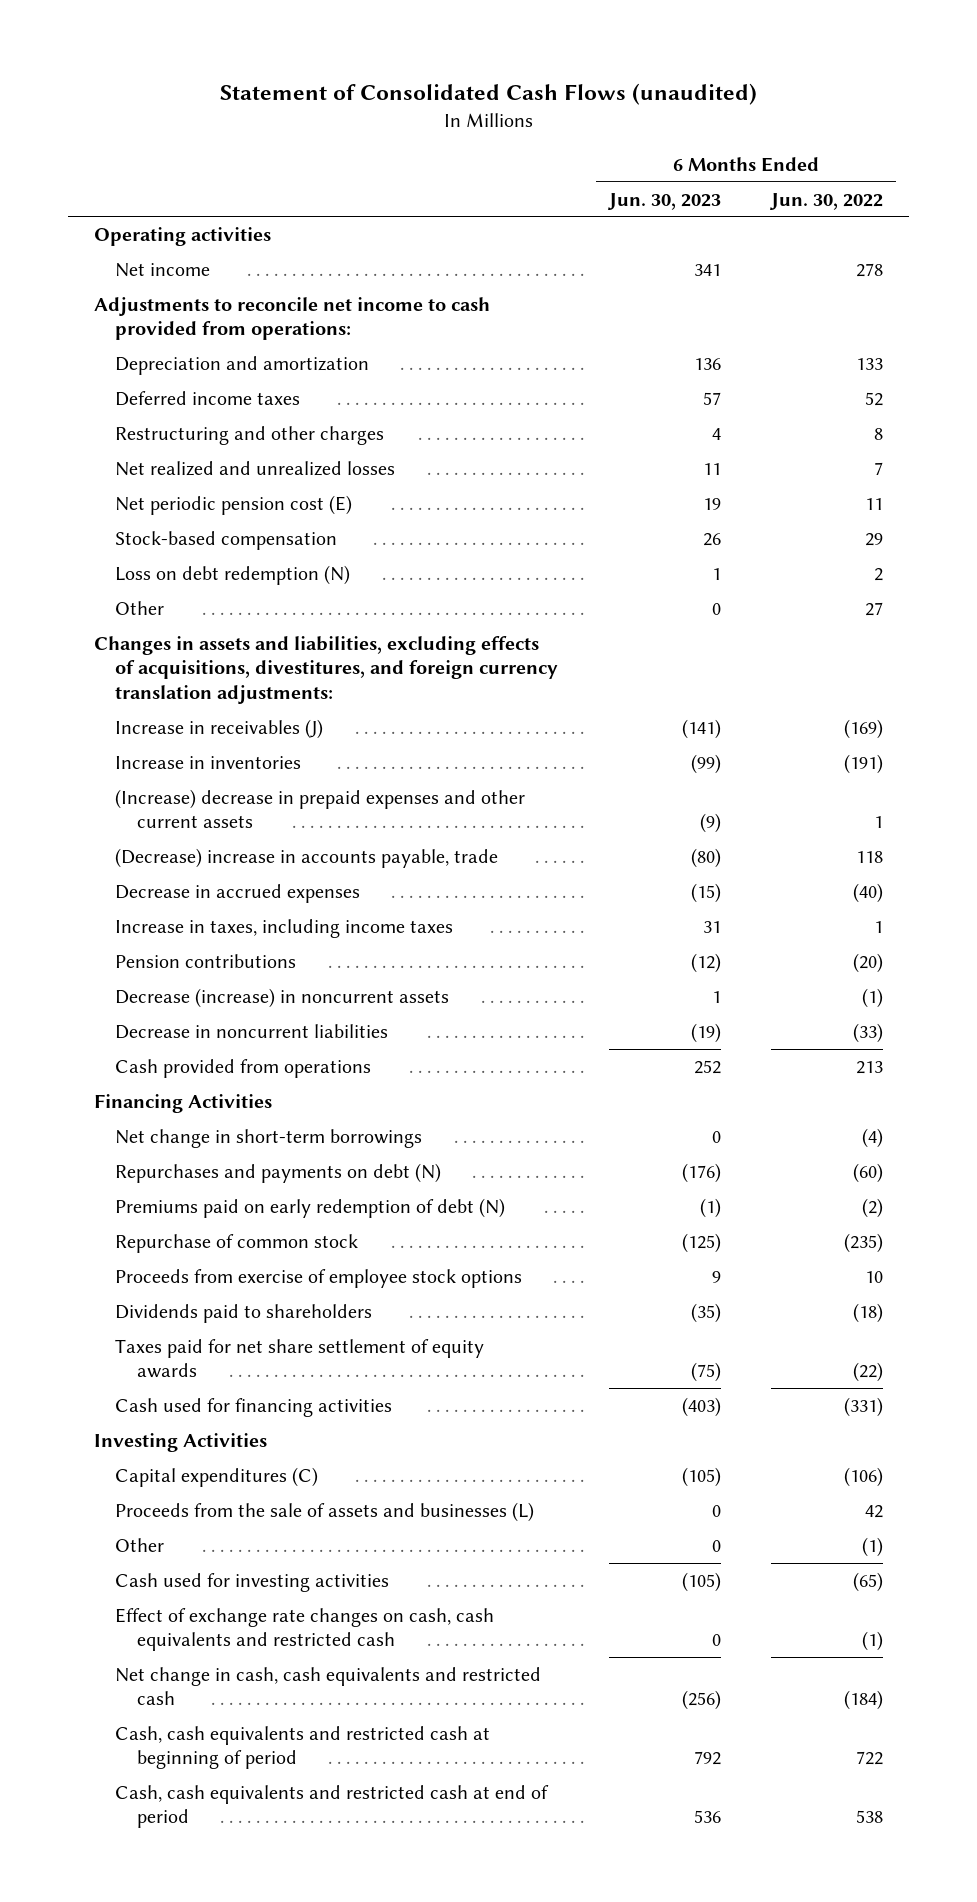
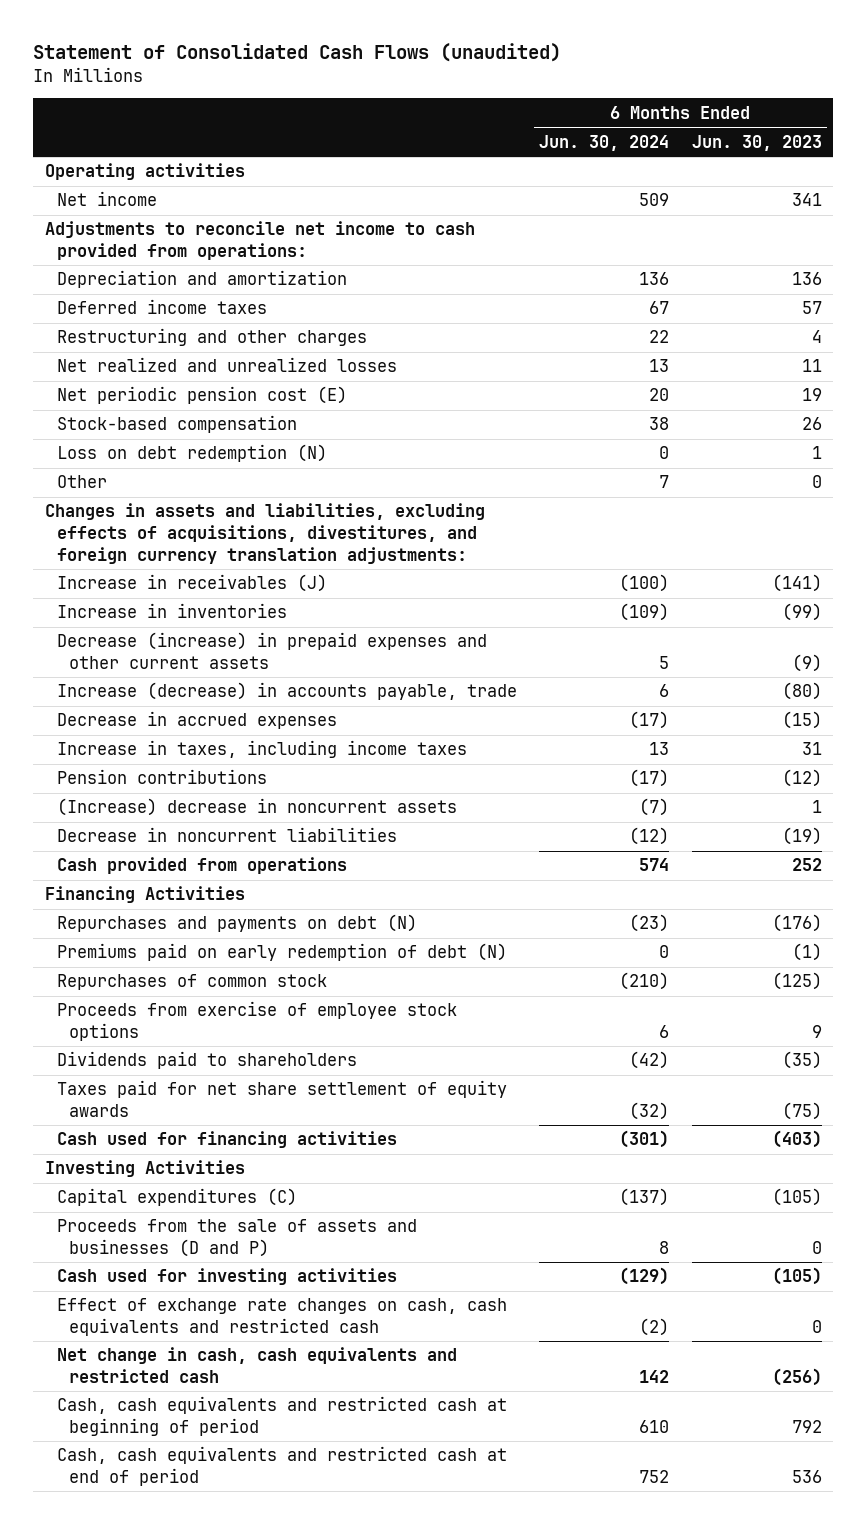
[769,192,884,210] Jun. 30, 2022 -> none
none -> [539,134,670,151] Jun. 30, 2024
[115,788,526,829] (Increase) decrease in prepaid expenses and other current assets -> [56,632,487,670] Decrease (increase) in prepaid expenses and other current assets
[115,847,499,868] (Decrease) increase in accounts payable, trade -> [56,682,517,701] Increase (decrease) in accounts payable, trade
[115,987,450,1008] Decrease (increase) in noncurrent assets -> [56,798,457,817] (Increase) decrease in noncurrent assets
[115,1128,423,1148] Net change in short-term borrowings -> none
[115,1233,359,1253] Repurchase of common stock -> [56,974,327,991] Repurchases of common stock
[115,1537,165,1552] Other -> none
[115,1501,535,1522] Proceeds from the sale of assets and businesses (L) -> [56,1219,417,1258] Proceeds from the sale of assets and businesses (D and P)

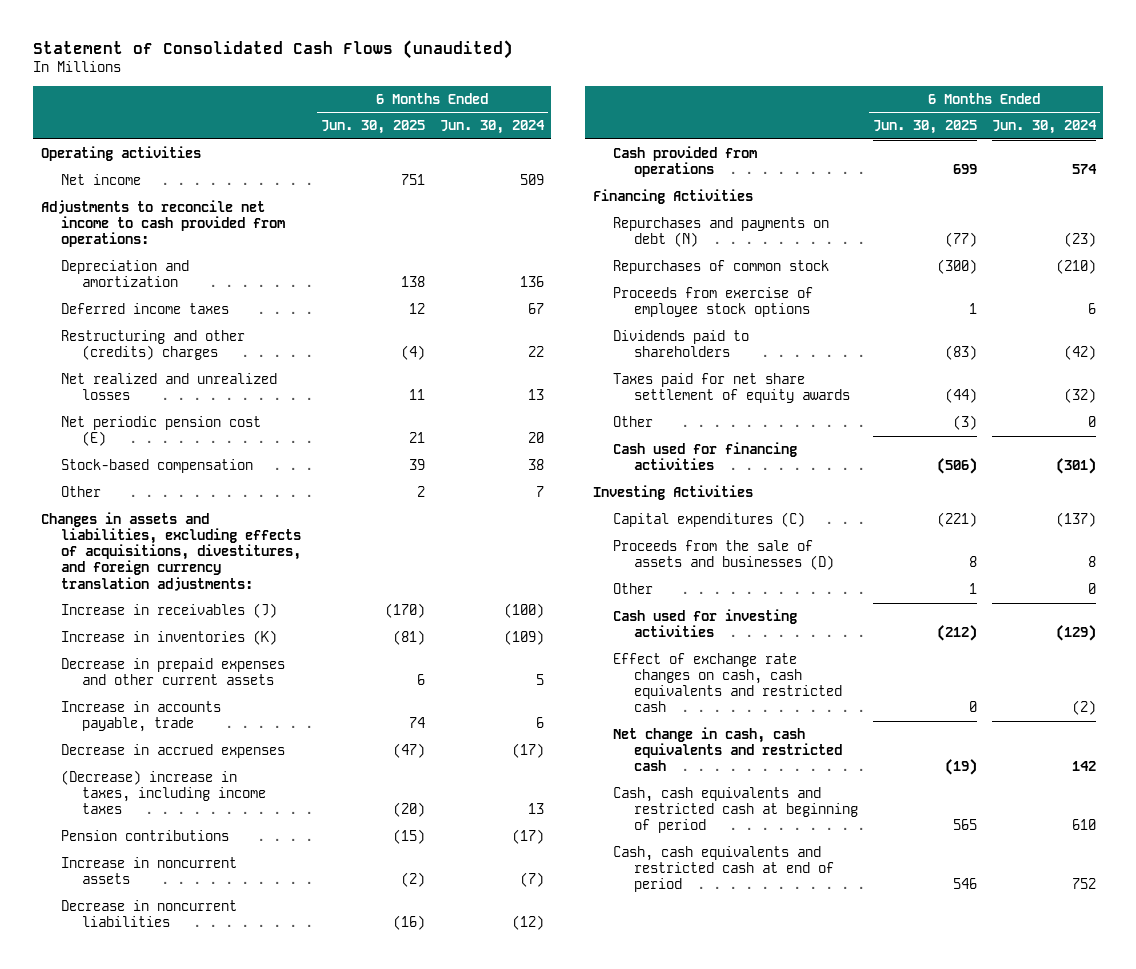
[691,134,822,151] Jun. 30, 2023 -> none
none -> [320,120,425,135] Jun. 30, 2025
[56,328,367,347] Restructuring and other charges -> [61,329,246,361] Restructuring and other (credits) charges
[56,444,327,463] Loss on debt redemption (N) -> none
[56,603,287,619] Increase in inventories -> [61,629,278,645] Increase in inventories (K)
[56,632,487,670] Decrease (increase) in prepaid expenses and other current assets -> [61,657,286,686] Decrease in prepaid expenses and other current assets
[56,682,517,701] Increase (decrease) in accounts payable, trade -> [61,700,222,733] Increase in accounts payable, trade
[56,740,467,759] Increase in taxes, including income taxes -> [61,769,266,815] (Decrease) increase in taxes, including income taxes
[56,798,457,817] (Increase) decrease in noncurrent assets -> [61,856,238,885] Increase in noncurrent assets
[56,943,507,962] Premiums paid on early redemption of debt (N) -> none
none -> [613,415,654,427] Other
[56,1219,417,1258] Proceeds from the sale of assets and businesses (D and P) -> [613,539,834,571] Proceeds from the sale of assets and businesses (D)
none -> [613,582,654,594] Other

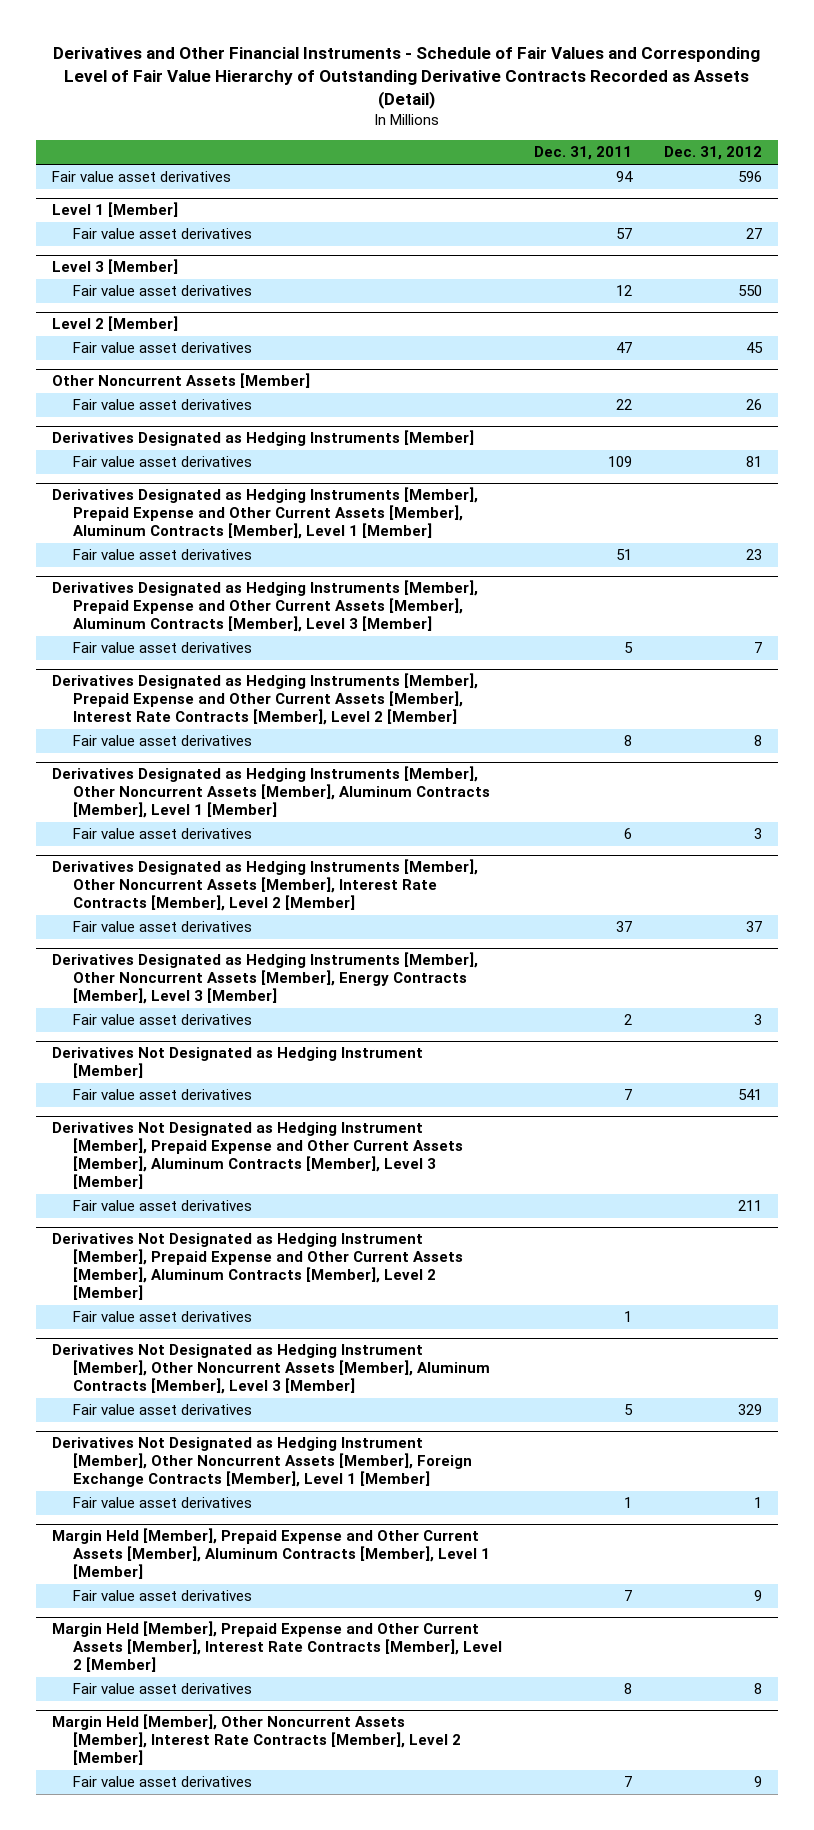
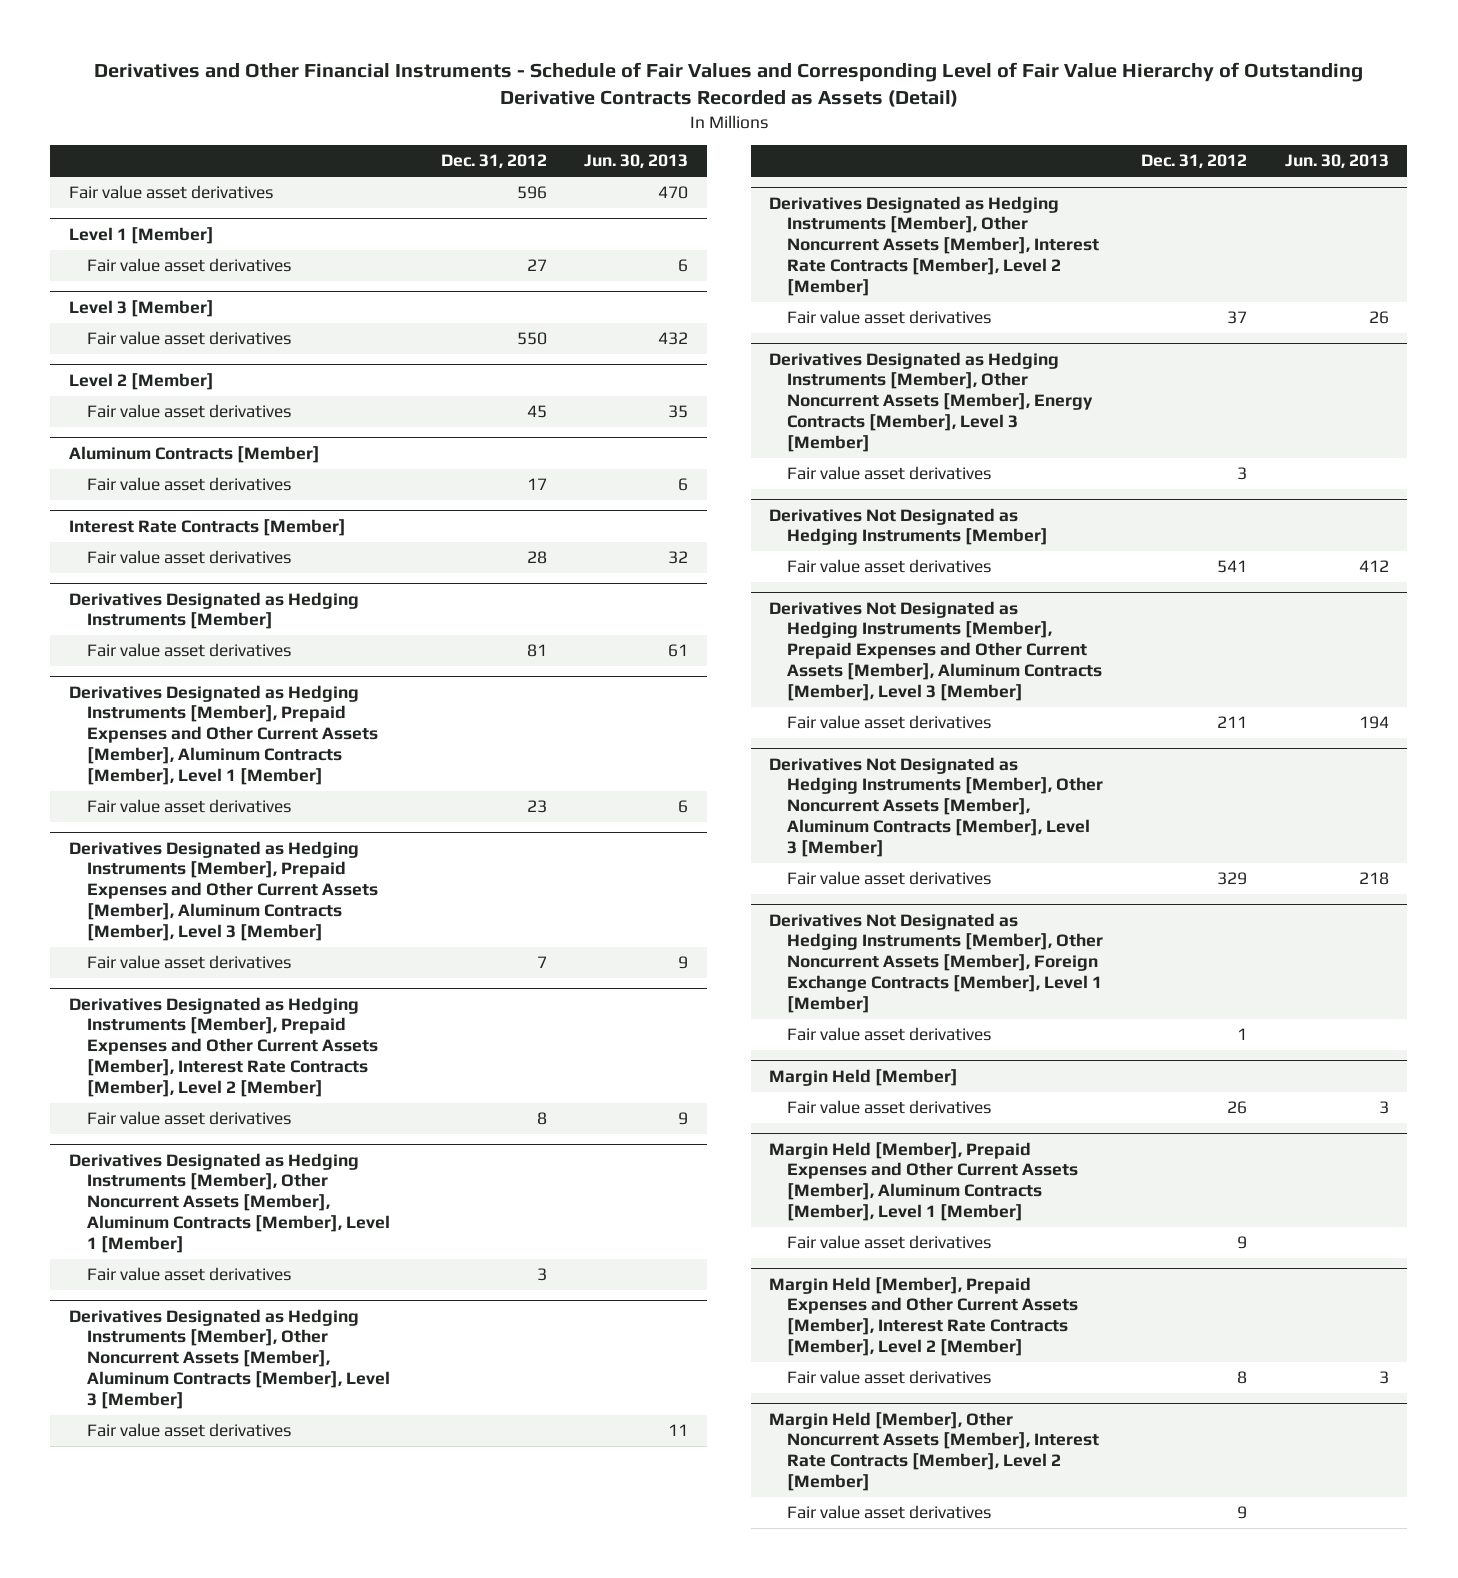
[534,146,633,161] Dec. 31, 2011 -> none
none -> [584,154,689,169] Jun. 30, 2013
[51,373,310,389] Other Noncurrent Assets [Member] -> none
none -> [69,445,321,463] Aluminum Contracts [Member]
[746,399,763,411] 26 -> [526,478,547,491] 17
none -> [69,518,347,536] Interest Rate Contracts [Member]
none -> [87,550,292,565] Fair value asset derivatives
[51,487,478,540] Derivatives Designated as Hedging Instruments [Member], Prepaid Expense and Other Current Assets [Member], Aluminum Contracts [Member], Level 1 [Member] -> [69,684,379,785] Derivatives Designated as Hedging Instruments [Member], Prepaid Expenses and Other Current Assets [Member], Aluminum Contracts [Member], Level 1 [Member]
[51,580,478,633] Derivatives Designated as Hedging Instruments [Member], Prepaid Expense and Other Current Assets [Member], Aluminum Contracts [Member], Level 3 [Member] -> [69,840,379,941] Derivatives Designated as Hedging Instruments [Member], Prepaid Expenses and Other Current Assets [Member], Aluminum Contracts [Member], Level 3 [Member]
[51,673,478,726] Derivatives Designated as Hedging Instruments [Member], Prepaid Expense and Other Current Assets [Member], Interest Rate Contracts [Member], Level 2 [Member] -> [69,996,379,1097] Derivatives Designated as Hedging Instruments [Member], Prepaid Expenses and Other Current Assets [Member], Interest Rate Contracts [Member], Level 2 [Member]
none -> [69,1308,391,1409] Derivatives Designated as Hedging Instruments [Member], Other Noncurrent Assets [Member], Aluminum Contracts [Member], Level 3 [Member]
none -> [87,1423,292,1438] Fair value asset derivatives
[51,1047,423,1079] Derivatives Not Designated as Hedging Instrument [Member] -> [769,507,1049,546] Derivatives Not Designated as Hedging Instruments [Member]
[51,1122,464,1190] Derivatives Not Designated as Hedging Instrument [Member], Prepaid Expense and Other Current Assets [Member], Aluminum Contracts [Member], Level 3 [Member] -> [769,600,1103,701] Derivatives Not Designated as Hedging Instruments [Member], Prepaid Expenses and Other Current Assets [Member], Aluminum Contracts [Member], Level 3 [Member]
[51,1233,464,1301] Derivatives Not Designated as Hedging Instrument [Member], Prepaid Expense and Other Current Assets [Member], Aluminum Contracts [Member], Level 2 [Member] -> none
[73,1311,253,1323] Fair value asset derivatives -> none
[51,1344,491,1395] Derivatives Not Designated as Hedging Instrument [Member], Other Noncurrent Assets [Member], Aluminum Contracts [Member], Level 3 [Member] -> [769,756,1104,857] Derivatives Not Designated as Hedging Instruments [Member], Other Noncurrent Assets [Member], Aluminum Contracts [Member], Level 3 [Member]
[51,1437,473,1488] Derivatives Not Designated as Hedging Instrument [Member], Other Noncurrent Assets [Member], Foreign Exchange Contracts [Member], Level 1 [Member] -> [769,912,1104,1013] Derivatives Not Designated as Hedging Instruments [Member], Other Noncurrent Assets [Member], Foreign Exchange Contracts [Member], Level 1 [Member]
none -> [769,1068,959,1086] Margin Held [Member]
none -> [787,1100,992,1115] Fair value asset derivatives
[51,1528,491,1580] Margin Held [Member], Prepaid Expense and Other Current Assets [Member], Aluminum Contracts [Member], Level 1 [Member] -> [769,1141,1079,1222] Margin Held [Member], Prepaid Expenses and Other Current Assets [Member], Aluminum Contracts [Member], Level 1 [Member]
[51,1621,503,1673] Margin Held [Member], Prepaid Expense and Other Current Assets [Member], Interest Rate Contracts [Member], Level 2 [Member] -> [769,1276,1079,1357] Margin Held [Member], Prepaid Expenses and Other Current Assets [Member], Interest Rate Contracts [Member], Level 2 [Member]

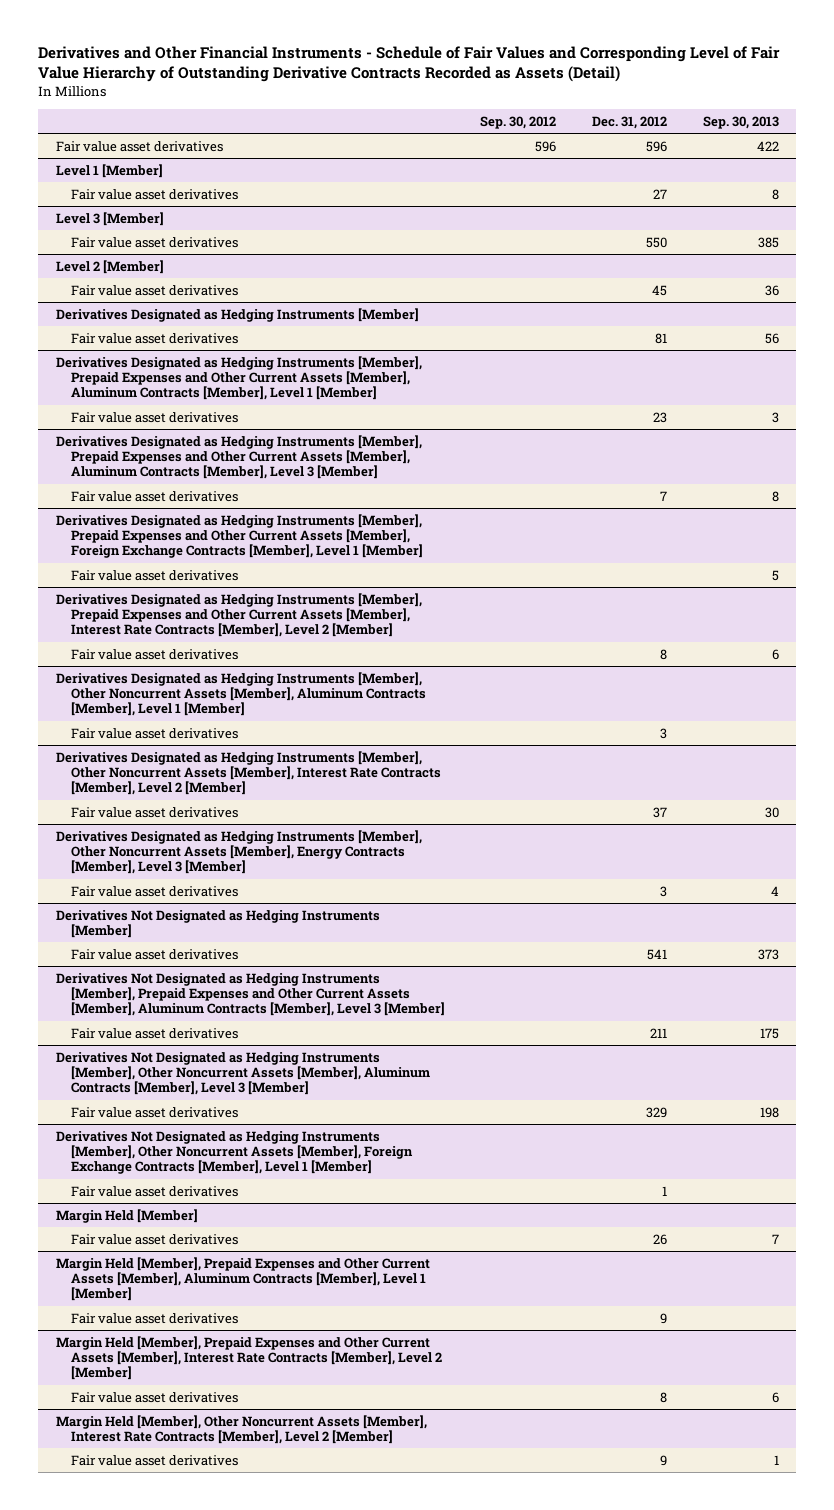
[584,154,689,169] Jun. 30, 2013 -> none
none -> [480,115,557,129] Sep. 30, 2012
none -> [702,115,779,129] Sep. 30, 2013
[69,445,321,463] Aluminum Contracts [Member] -> none
[87,477,292,492] Fair value asset derivatives -> none
[69,518,347,536] Interest Rate Contracts [Member] -> none
[87,550,292,565] Fair value asset derivatives -> none
none -> [55,513,423,559] Derivatives Designated as Hedging Instruments [Member], Prepaid Expenses and Other Current Assets [Member], Foreign Exchange Contracts [Member], Level 1 [Member]
none -> [70,569,238,581] Fair value asset derivatives
[69,1308,391,1409] Derivatives Designated as Hedging Instruments [Member], Other Noncurrent Assets [Member], Aluminum Contracts [Member], Level 3 [Member] -> none
[87,1423,292,1438] Fair value asset derivatives -> none

